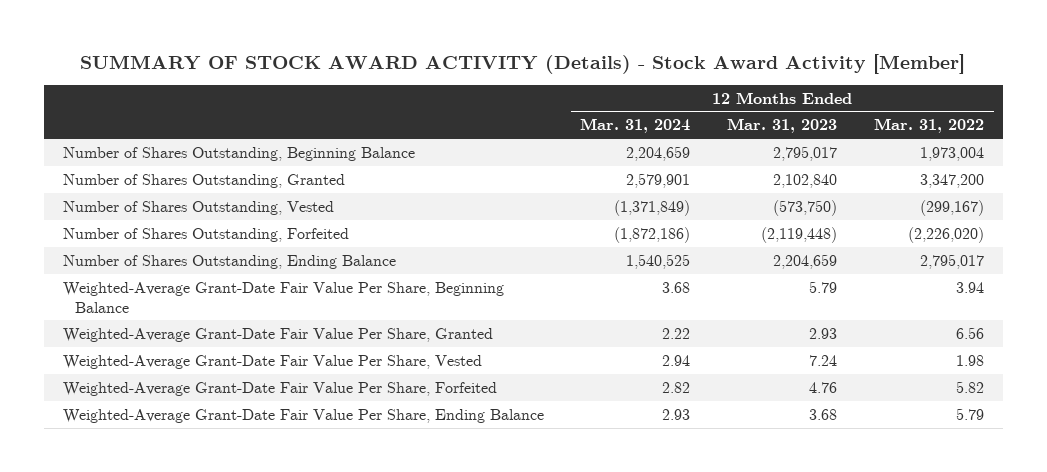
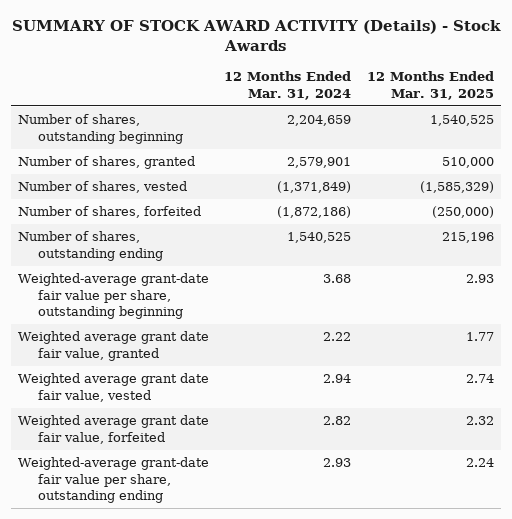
[80,53,966,74] SUMMARY OF STOCK AWARD ACTIVITY (Details) - Stock Award Activity [Member] -> [11,19,501,51] SUMMARY OF STOCK AWARD ACTIVITY (Details) - Stock Awards
[727,118,838,134] Mar. 31, 2023 -> none
[874,118,985,134] Mar. 31, 2022 -> none
none -> [366,71,494,100] 12 Months Ended Mar. 31, 2025
[62,146,415,161] Number of Shares Outstanding, Beginning Balance -> [18,114,183,144] Number of shares, outstanding beginning
[62,173,345,188] Number of Shares Outstanding, Granted -> [18,156,196,170] Number of shares, granted
[62,200,334,215] Number of Shares Outstanding, Vested -> [18,181,188,194] Number of shares, vested
[62,227,349,242] Number of Shares Outstanding, Forfeited -> [18,206,202,219] Number of shares, forfeited
[62,254,396,269] Number of Shares Outstanding, Ending Balance -> [18,231,163,261] Number of shares, outstanding ending
[62,281,504,313] Weighted-Average Grant-Date Fair Value Per Share, Beginning Balance -> [18,273,210,320] Weighted-average grant-date fair value per share, outstanding beginning
[62,327,493,342] Weighted-Average Grant-Date Fair Value Per Share, Granted -> [18,331,210,361] Weighted average grant date fair value, granted
[62,354,482,369] Weighted-Average Grant-Date Fair Value Per Share, Vested -> [18,373,210,402] Weighted average grant date fair value, vested
[62,381,497,396] Weighted-Average Grant-Date Fair Value Per Share, Forfeited -> [18,415,210,444] Weighted average grant date fair value, forfeited
[62,408,544,423] Weighted-Average Grant-Date Fair Value Per Share, Ending Balance -> [18,457,210,504] Weighted-average grant-date fair value per share, outstanding ending

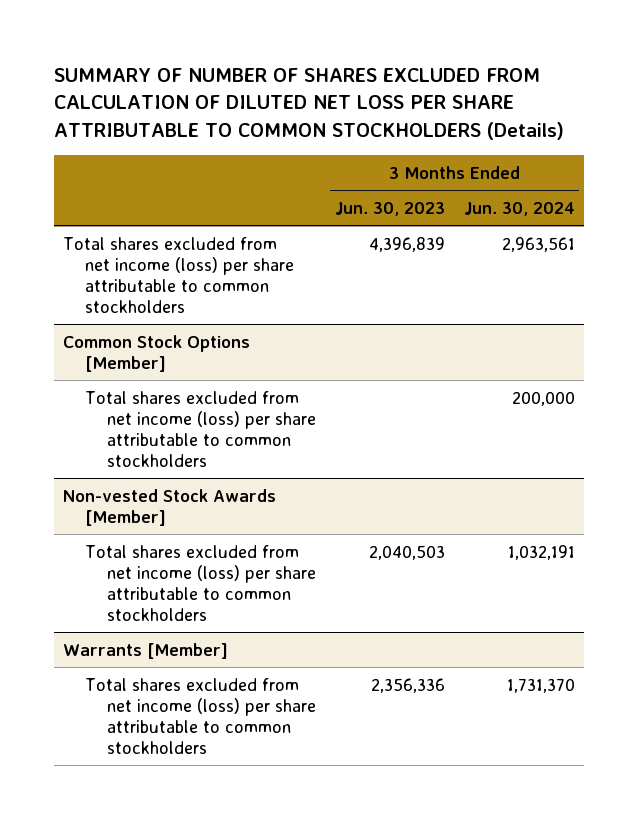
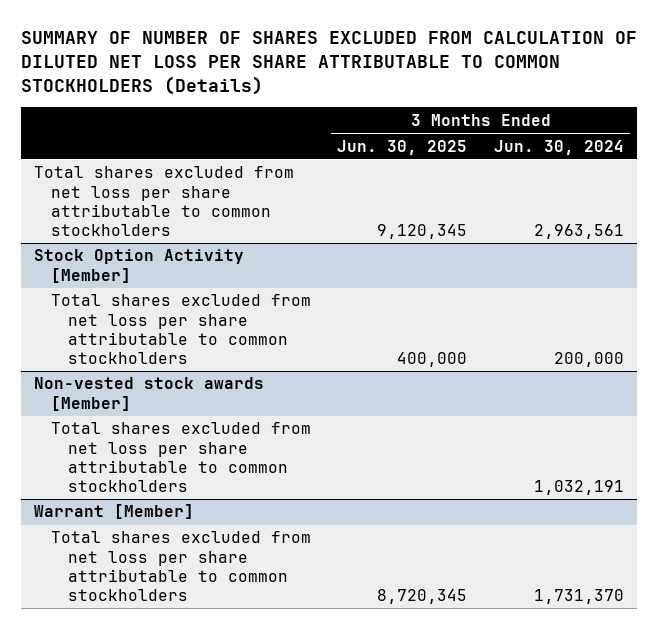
[334,201,445,216] Jun. 30, 2023 -> none
none -> [337,139,468,155] Jun. 30, 2025
[63,236,295,313] Total shares excluded from net income (loss) per share attributable to common stockholders -> [33,166,294,236] Total shares excluded from net loss per share attributable to common stockholders
[63,334,251,372] Common Stock Options [Member] -> [33,249,244,283] Stock Option Activity [Member]
[85,390,316,467] Total shares excluded from net income (loss) per share attributable to common stockholders -> [50,294,311,364] Total shares excluded from net loss per share attributable to common stockholders
[63,488,277,526] Non-vested Stock Awards [Member] -> [33,377,264,411] Non-vested stock awards [Member]
[85,544,316,621] Total shares excluded from net income (loss) per share attributable to common stockholders -> [50,422,311,492] Total shares excluded from net loss per share attributable to common stockholders
[63,642,229,659] Warrants [Member] -> [33,504,194,520] Warrant [Member]
[85,677,316,754] Total shares excluded from net income (loss) per share attributable to common stockholders -> [50,531,311,601] Total shares excluded from net loss per share attributable to common stockholders

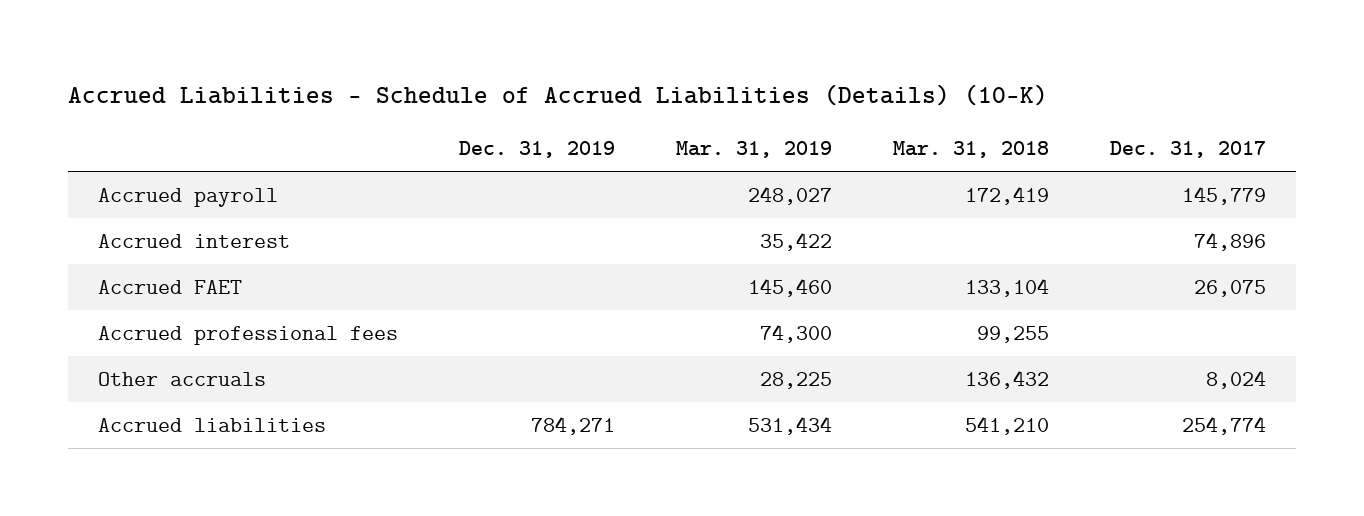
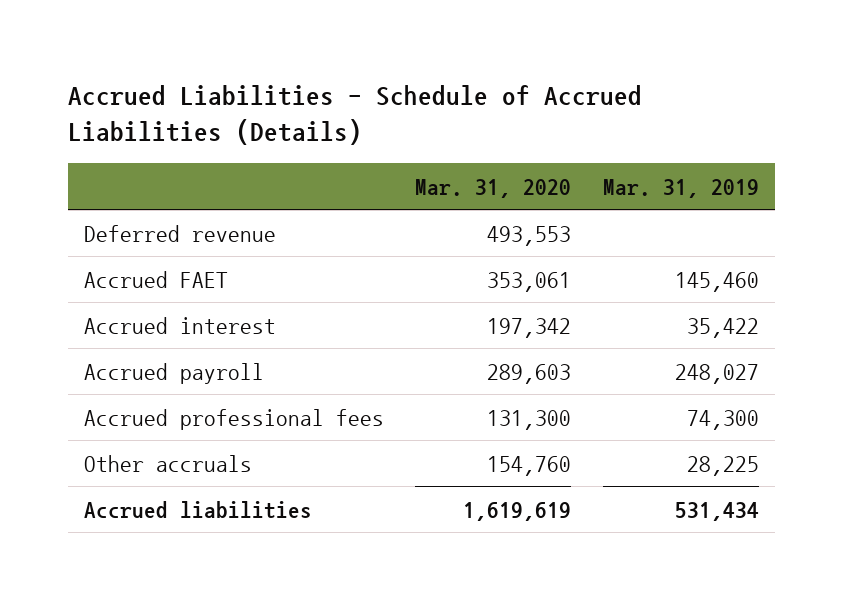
[67,83,1048,106] Accrued Liabilities - Schedule of Accrued Liabilities (Details) (10-K) -> [68,84,643,145] Accrued Liabilities - Schedule of Accrued Liabilities (Details)
[459,141,616,159] Dec. 31, 2019 -> none
[892,141,1049,159] Mar. 31, 2018 -> none
[1109,141,1266,159] Dec. 31, 2017 -> none
none -> [415,178,572,198] Mar. 31, 2020
none -> [83,224,276,242] Deferred revenue
[98,233,291,248] Accrued interest -> [83,316,276,334] Accrued interest
[98,187,279,207] Accrued payroll -> [83,362,264,384] Accrued payroll

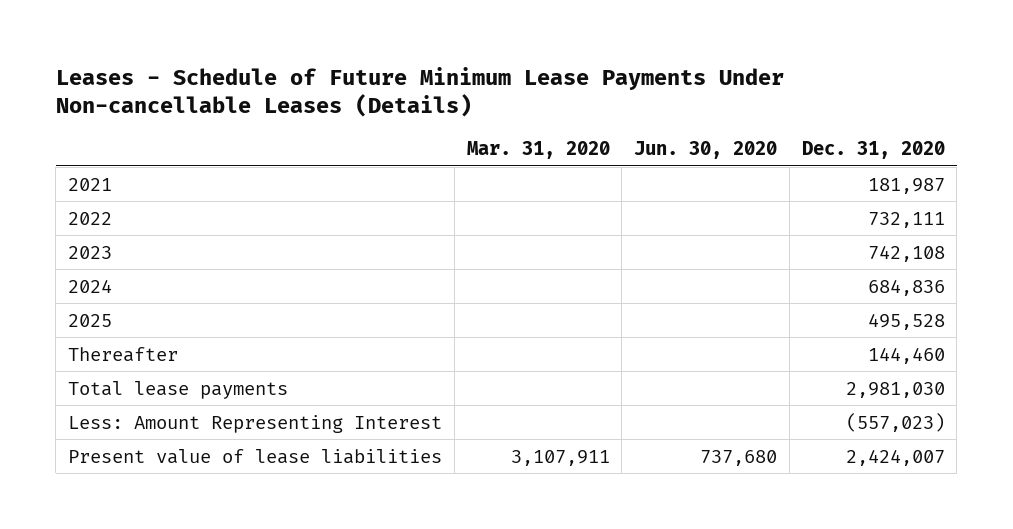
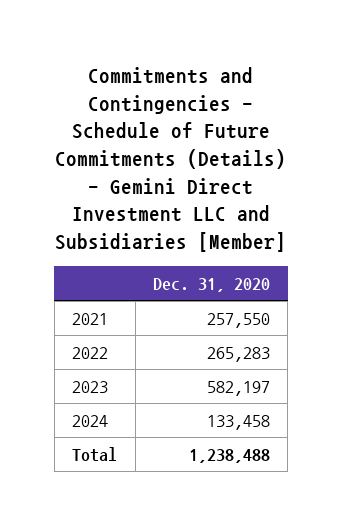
[55,66,784,118] Leases - Schedule of Future Minimum Lease Payments Under Non-cancellable Leases (Details) -> [55,67,287,252] Commitments and Contingencies - Schedule of Future Commitments (Details) - Gemini Direct Investment LLC and Subsidiaries [Member]
[466,141,610,160] Mar. 31, 2020 -> none
[634,141,778,160] Jun. 30, 2020 -> none
[68,313,113,327] 2025 -> none
[68,346,179,362] Thereafter -> none
[68,414,443,433] Less: Amount Representing Interest -> none
[68,448,443,464] Present value of lease liabilities -> none
[867,177,945,194] 181,987 -> [206,312,270,328] 257,550
[867,211,945,228] 732,111 -> [206,346,270,362] 265,283
[867,244,945,262] 742,108 -> [206,380,270,396] 582,197
[867,278,945,296] 684,836 -> [206,414,270,430] 133,458
[68,380,289,399] Total lease payments -> [72,446,118,462] Total
[845,381,945,398] 2,981,030 -> [188,448,270,463] 1,238,488

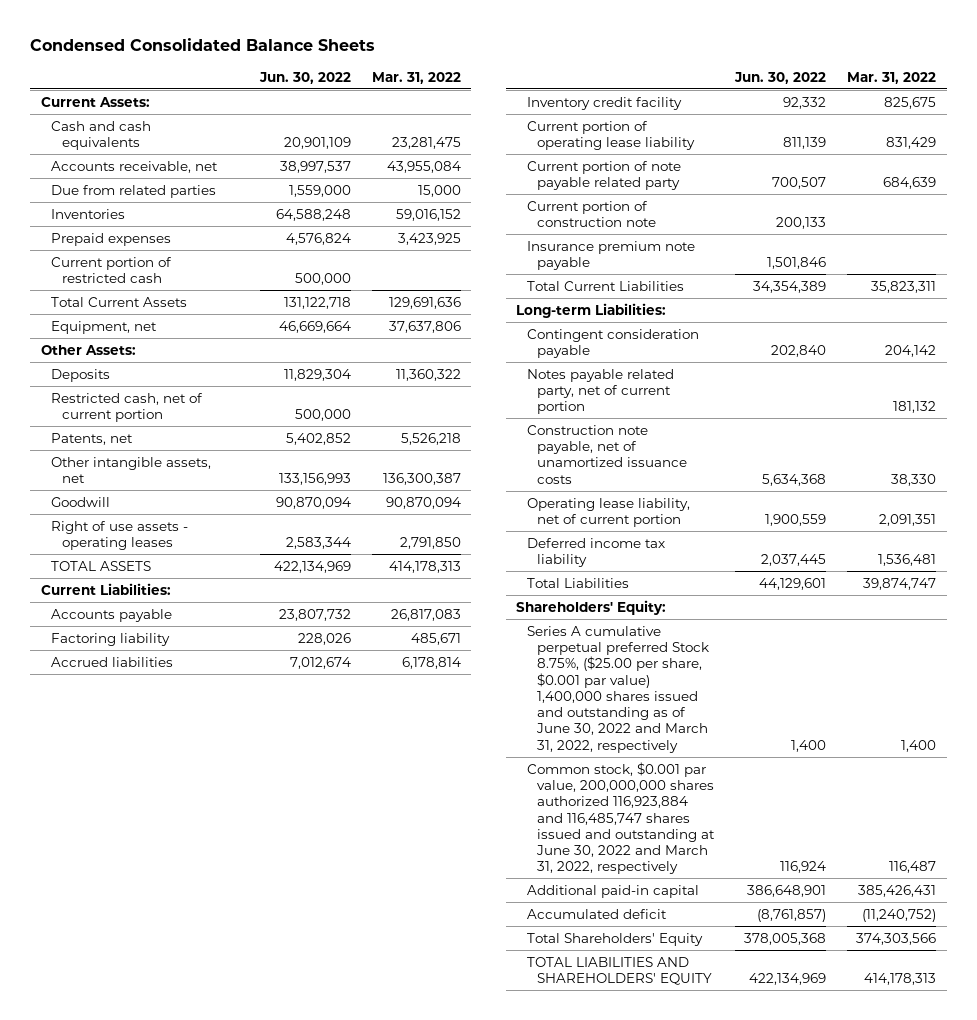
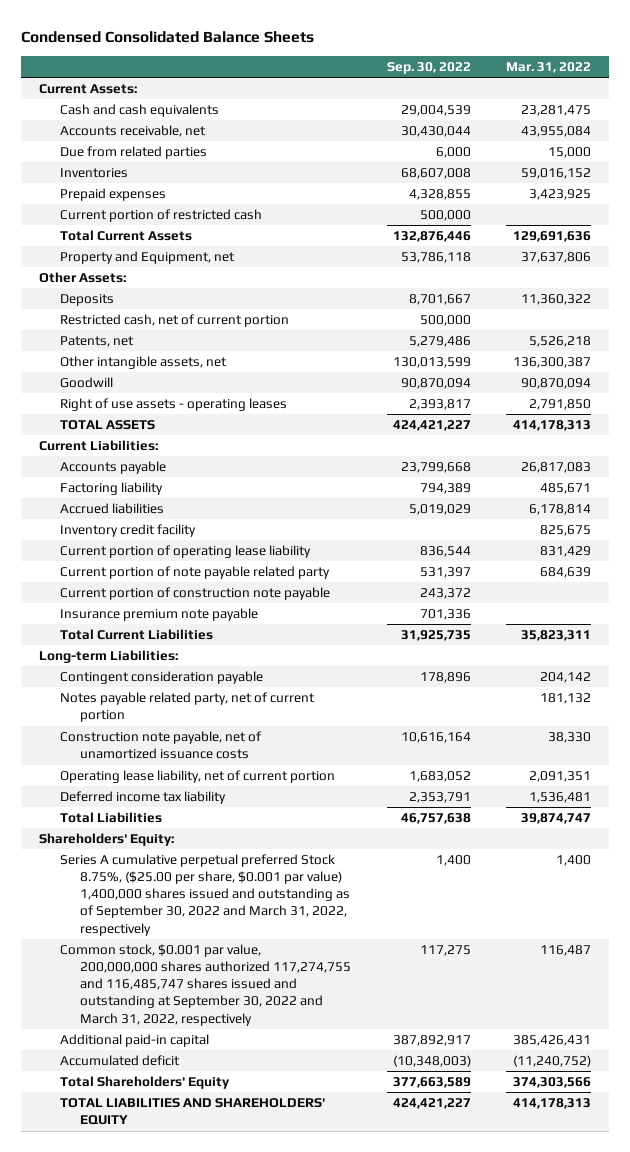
[258,71,351,84] Jun. 30, 2022 -> none
none -> [386,61,471,74] Sep. 30, 2022
[51,320,158,334] Equipment, net -> [59,251,235,265] Property and Equipment, net
[526,200,657,227] Current portion of construction note -> [59,587,330,601] Current portion of construction note payable
[526,625,710,753] Series A cumulative perpetual preferred Stock 8.75%, ($25.00 per share, $0.001 par value) 1,400,000 shares issued and outstanding as of June 30, 2022 and March 31, 2022, respectively -> [59,854,351,936] Series A cumulative perpetual preferred Stock 8.75%, ($25.00 per share, $0.001 par value) 1,400,000 shares issued and outstanding as of September 30, 2022 and March 31, 2022, respectively
[526,761,716,875] Common stock, $0.001 par value, 200,000,000 shares authorized 116,923,884 and 116,485,747 shares issued and outstanding at June 30, 2022 and March 31, 2022, respectively -> [59,944,352,1026] Common stock, $0.001 par value, 200,000,000 shares authorized 117,274,755 and 116,485,747 shares issued and outstanding at September 30, 2022 and March 31, 2022, respectively

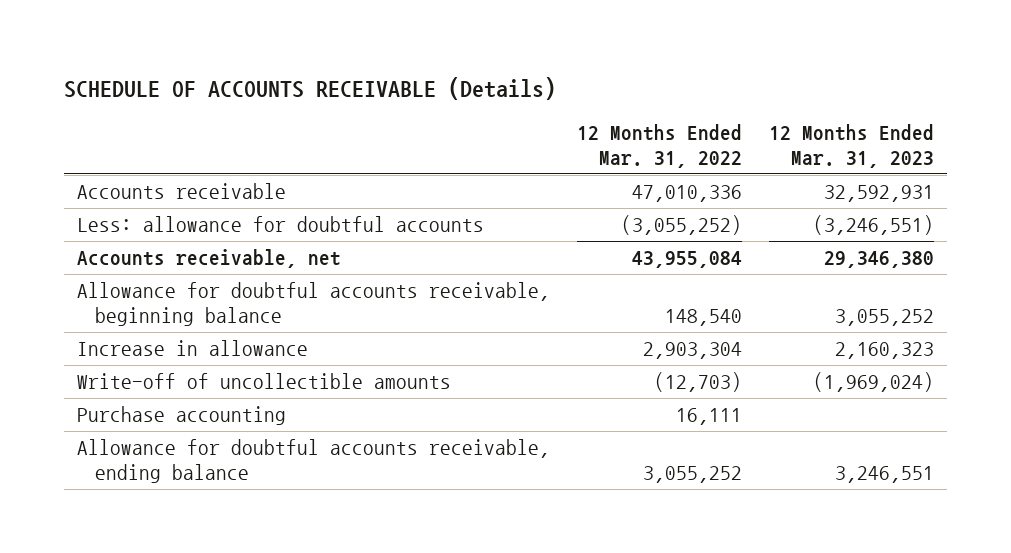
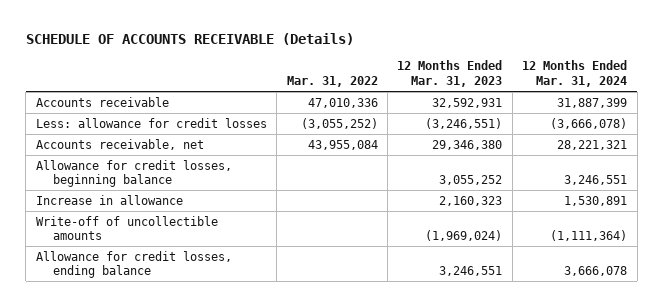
[576,124,742,169] 12 Months Ended Mar. 31, 2022 -> none
none -> [286,76,378,88] Mar. 31, 2022
none -> [522,60,628,88] 12 Months Ended Mar. 31, 2024
[77,215,485,232] Less: allowance for doubtful accounts -> [35,117,267,128] Less: allowance for credit losses
[77,281,551,326] Allowance for doubtful accounts receivable, beginning balance -> [35,159,232,188] Allowance for credit losses, beginning balance
[77,405,287,425] Purchase accounting -> none
[77,438,551,483] Allowance for doubtful accounts receivable, ending balance -> [35,250,232,279] Allowance for credit losses, ending balance

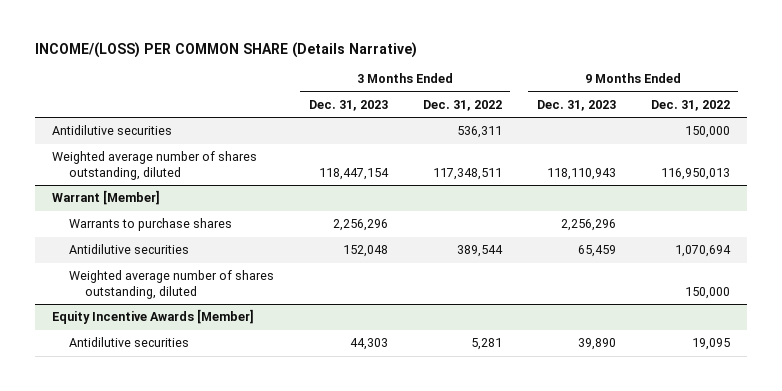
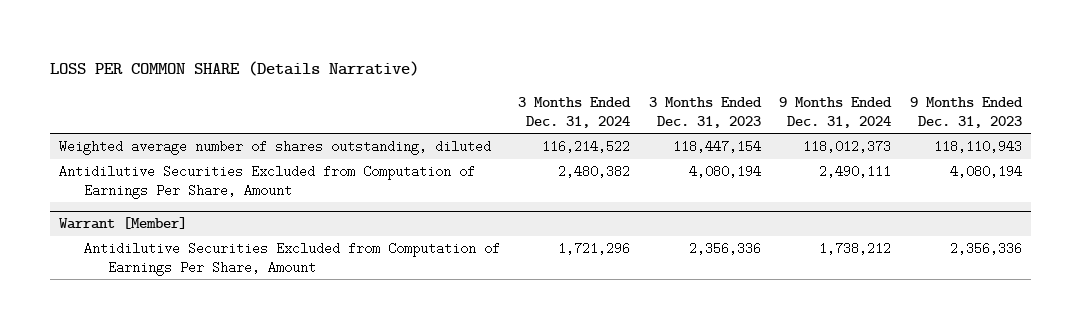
[34,41,417,58] INCOME/(LOSS) PER COMMON SHARE (Details Narrative) -> [49,61,419,77] LOSS PER COMMON SHARE (Details Narrative)
[422,99,502,111] Dec. 31, 2022 -> none
[650,99,730,111] Dec. 31, 2022 -> none
none -> [518,96,632,128] 3 Months Ended Dec. 31, 2024
none -> [779,96,893,128] 9 Months Ended Dec. 31, 2024
[52,125,173,136] Antidilutive securities -> none
none -> [59,165,476,199] Antidilutive Securities Excluded from Computation of Earnings Per Share, Amount
[68,218,232,232] Warrants to purchase shares -> none
[68,270,274,299] Weighted average number of shares outstanding, diluted -> none
[52,309,255,325] Equity Incentive Awards [Member] -> none
[68,337,189,348] Antidilutive securities -> none
[68,244,189,255] Antidilutive securities -> [83,242,500,276] Antidilutive Securities Excluded from Computation of Earnings Per Share, Amount
[342,245,388,258] 152,048 -> [688,242,761,256] 2,356,336
[577,245,616,258] 65,459 -> [950,242,1023,256] 2,356,336

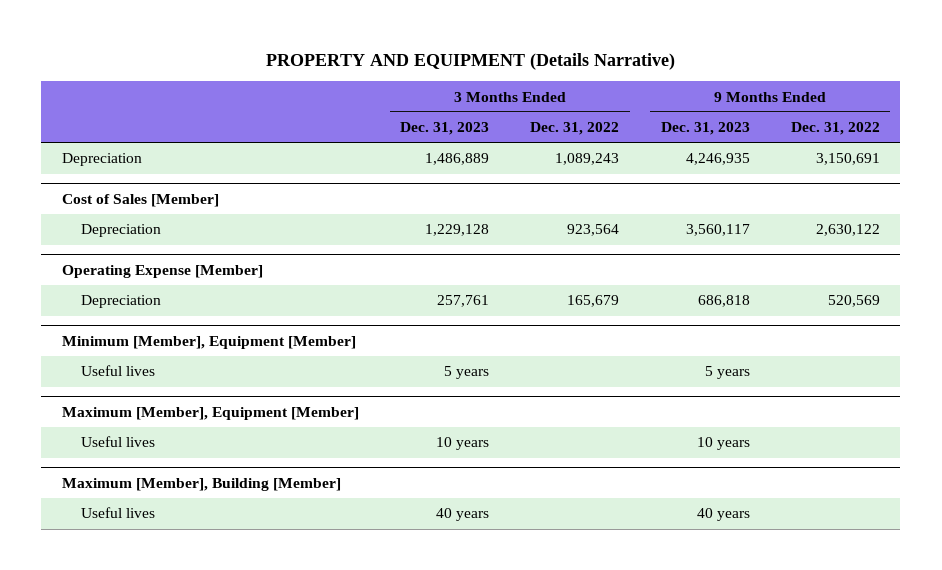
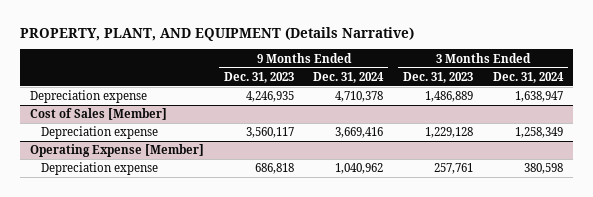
[265,52,675,70] PROPERTY AND EQUIPMENT (Details Narrative) -> [19,26,414,41] PROPERTY, PLANT, AND EQUIPMENT (Details Narrative)
[530,122,620,136] Dec. 31, 2022 -> none
[790,122,880,136] Dec. 31, 2022 -> none
none -> [313,71,385,83] Dec. 31, 2024
none -> [493,71,565,83] Dec. 31, 2024
[61,153,142,167] Depreciation -> [29,90,147,104] Depreciation expense
[81,224,162,238] Depreciation -> [41,126,159,140] Depreciation expense
[61,336,356,350] Minimum [Member], Equipment [Member] -> none
[81,365,156,377] Useful lives -> none
[61,407,359,421] Maximum [Member], Equipment [Member] -> none
[81,436,156,448] Useful lives -> none
[61,478,341,492] Maximum [Member], Building [Member] -> none
[81,507,156,519] Useful lives -> none
[81,295,162,309] Depreciation -> [41,162,159,176] Depreciation expense

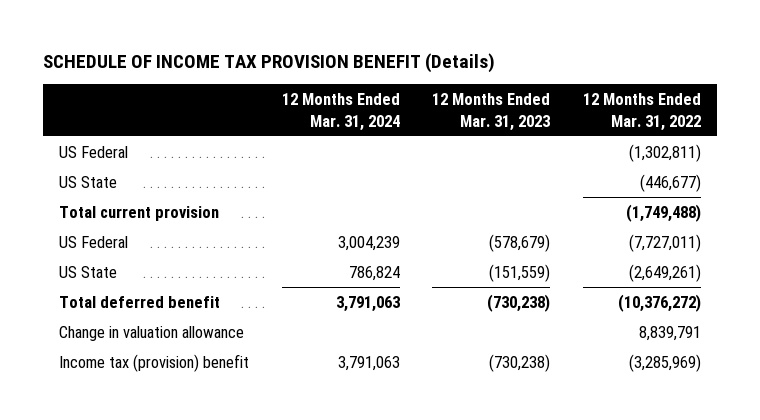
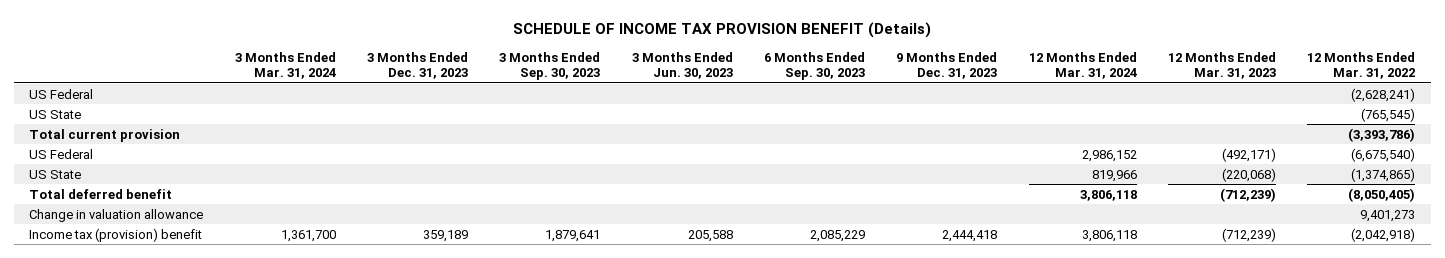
none -> [234,51,336,80] 3 Months Ended Mar. 31, 2024
none -> [366,51,468,80] 3 Months Ended Dec. 31, 2023
none -> [499,51,601,81] 3 Months Ended Sep. 30, 2023
none -> [631,51,733,80] 3 Months Ended Jun. 30, 2023
none -> [763,51,865,81] 6 Months Ended Sep. 30, 2023
none -> [896,51,998,80] 9 Months Ended Dec. 31, 2023
[629,143,702,162] (1,302,811) -> [1351,87,1416,102] (2,628,241)
[640,173,702,192] (446,677) -> [1361,107,1416,122] (765,545)
[626,203,702,222] (1,749,488) -> [1348,127,1416,142] (3,393,786)
[337,235,400,251] 3,004,239 -> [1081,149,1137,162] 2,986,152
[489,233,551,252] (578,679) -> [1221,147,1276,162] (492,171)
[629,233,702,252] (7,727,011) -> [1351,147,1416,162] (6,675,540)
[348,265,400,281] 786,824 -> [1091,169,1137,182] 819,966
[489,263,551,282] (151,559) -> [1221,167,1276,182] (220,068)
[629,263,702,282] (2,649,261) -> [1351,167,1416,182] (1,374,865)
[335,295,400,312] 3,791,063 -> [1079,189,1137,201] 3,806,118
[487,293,551,312] (730,238) -> [1219,187,1276,202] (712,239)
[618,293,702,312] (10,376,272) -> [1348,187,1416,202] (8,050,405)
[639,325,702,341] 8,839,791 -> [1360,209,1416,222] 9,401,273
[337,355,400,371] 3,791,063 -> [1081,229,1137,242] 3,806,118
[489,353,551,372] (730,238) -> [1221,227,1276,242] (712,239)
[629,353,702,372] (3,285,969) -> [1351,227,1416,242] (2,042,918)

